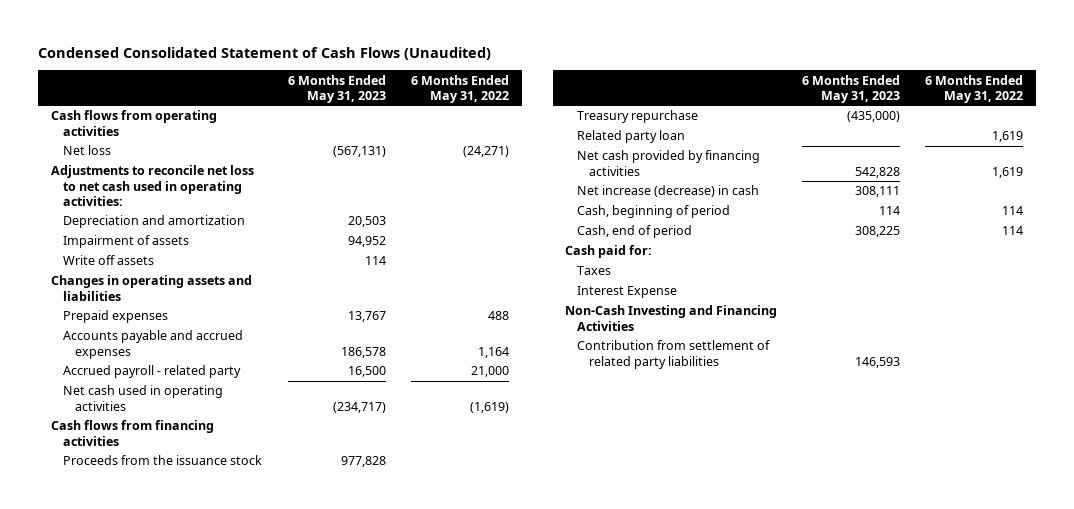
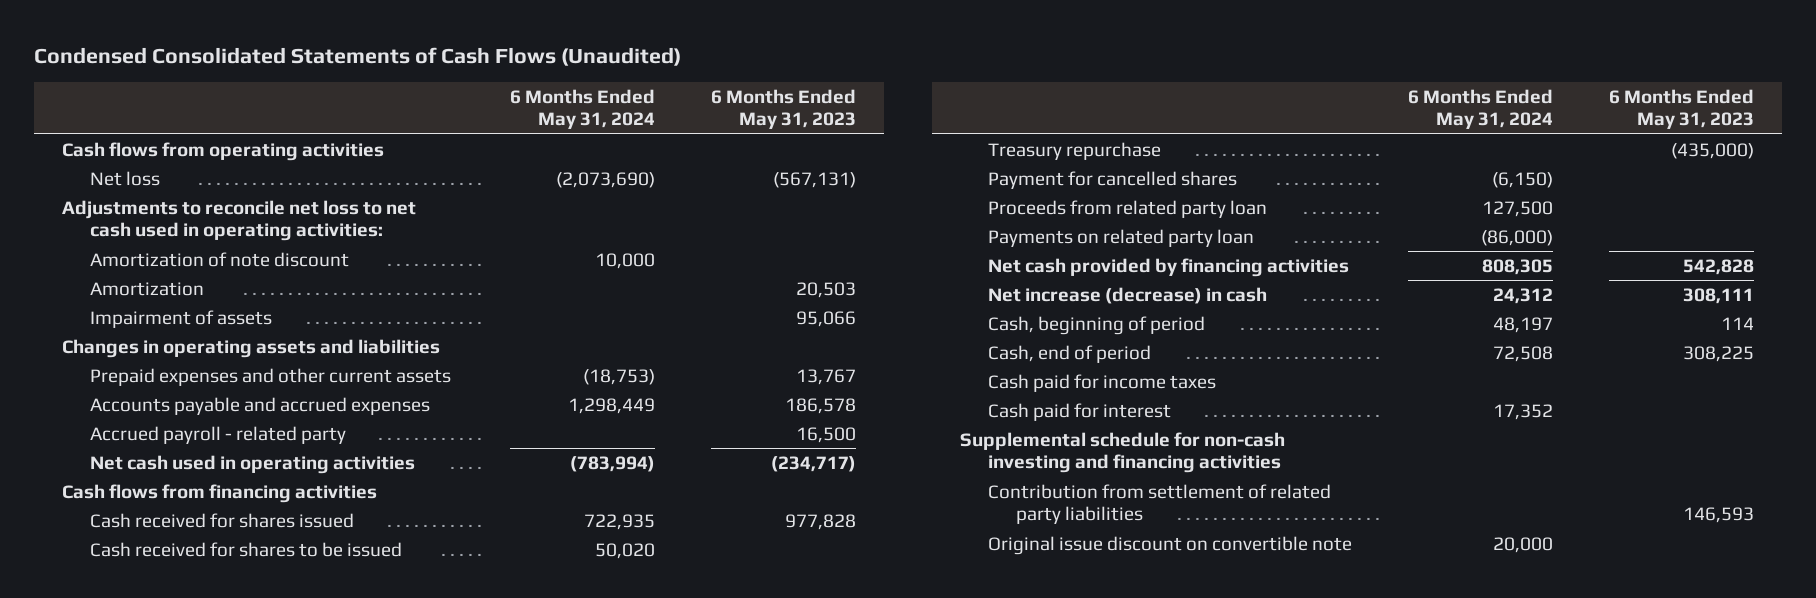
[38,46,492,60] Condensed Consolidated Statement of Cash Flows (Unaudited) -> [33,47,681,67] Condensed Consolidated Statements of Cash Flows (Unaudited)
[411,74,510,103] 6 Months Ended May 31, 2022 -> none
none -> [510,88,656,130] 6 Months Ended May 31, 2024
[63,255,155,266] Write off assets -> none
none -> [90,251,350,267] Amortization of note discount
[63,215,246,229] Depreciation and amortization -> [90,281,205,296] Amortization
[348,236,387,248] 94,952 -> [796,310,857,327] 95,066
[63,310,169,324] Prepaid expenses -> [90,367,452,386] Prepaid expenses and other current assets
[63,455,263,466] Proceeds from the issuance stock -> [90,512,355,528] Cash received for shares issued
none -> [90,541,403,557] Cash received for shares to be issued
none -> [987,170,1237,189] Payment for cancelled shares
[577,130,686,144] Related party loan -> [987,199,1267,218] Proceeds from related party loan
none -> [987,228,1254,247] Payments on related party loan
[565,245,653,259] Cash paid for: -> none
[577,266,612,276] Taxes -> [987,373,1216,392] Cash paid for income taxes
[577,286,678,299] Interest Expense -> [987,402,1171,421] Cash paid for interest
[565,305,778,331] Non-Cash Investing and Financing Activities -> [959,431,1285,474] Supplemental schedule for non-cash investing and financing activities
none -> [987,535,1352,555] Original issue discount on convertible note

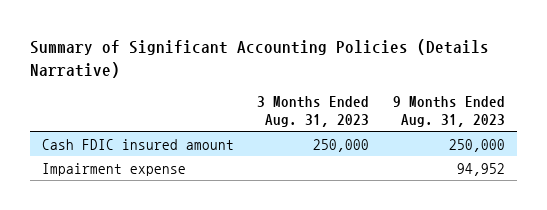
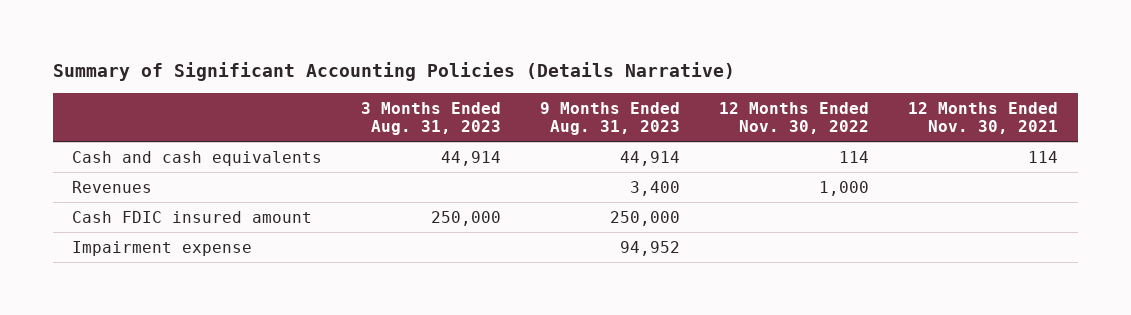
none -> [719,101,870,134] 12 Months Ended Nov. 30, 2022
none -> [908,101,1059,134] 12 Months Ended Nov. 30, 2021
none -> [72,150,323,166] Cash and cash equivalents
none -> [72,180,153,193] Revenues

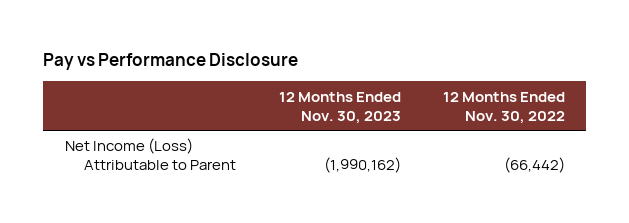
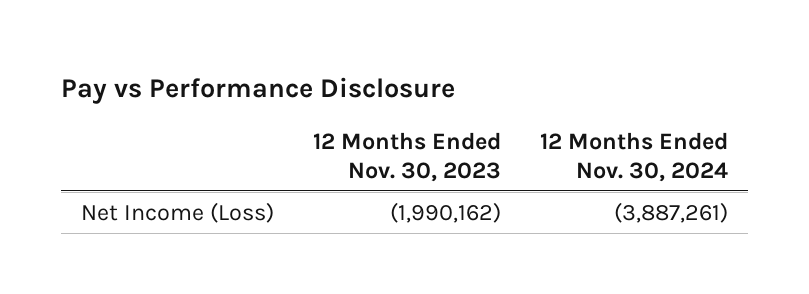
[442,91,565,124] 12 Months Ended Nov. 30, 2022 -> none
none -> [540,131,729,182] 12 Months Ended Nov. 30, 2024
[64,138,237,171] Net Income (Loss) Attributable to Parent -> [80,201,274,223] Net Income (Loss)

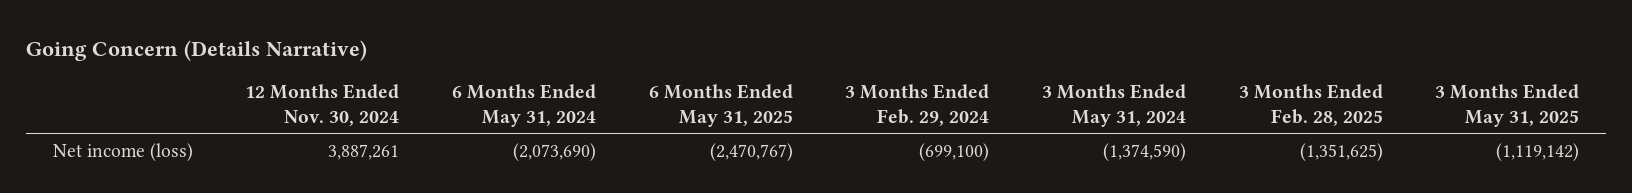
[60,77,455,105] Pay vs Performance Disclosure -> [26,40,368,62] Going Concern (Details Narrative)
[312,131,501,182] 12 Months Ended Nov. 30, 2023 -> none
none -> [451,84,596,127] 6 Months Ended May 31, 2024
none -> [648,84,793,127] 6 Months Ended May 31, 2025
none -> [845,84,990,126] 3 Months Ended Feb. 29, 2024
none -> [1041,84,1186,127] 3 Months Ended May 31, 2024
none -> [1238,84,1383,126] 3 Months Ended Feb. 28, 2025
none -> [1435,84,1580,127] 3 Months Ended May 31, 2025
[80,201,274,223] Net Income (Loss) -> [52,142,193,161] Net income (loss)
[614,201,729,223] (3,887,261) -> [328,143,400,160] 3,887,261

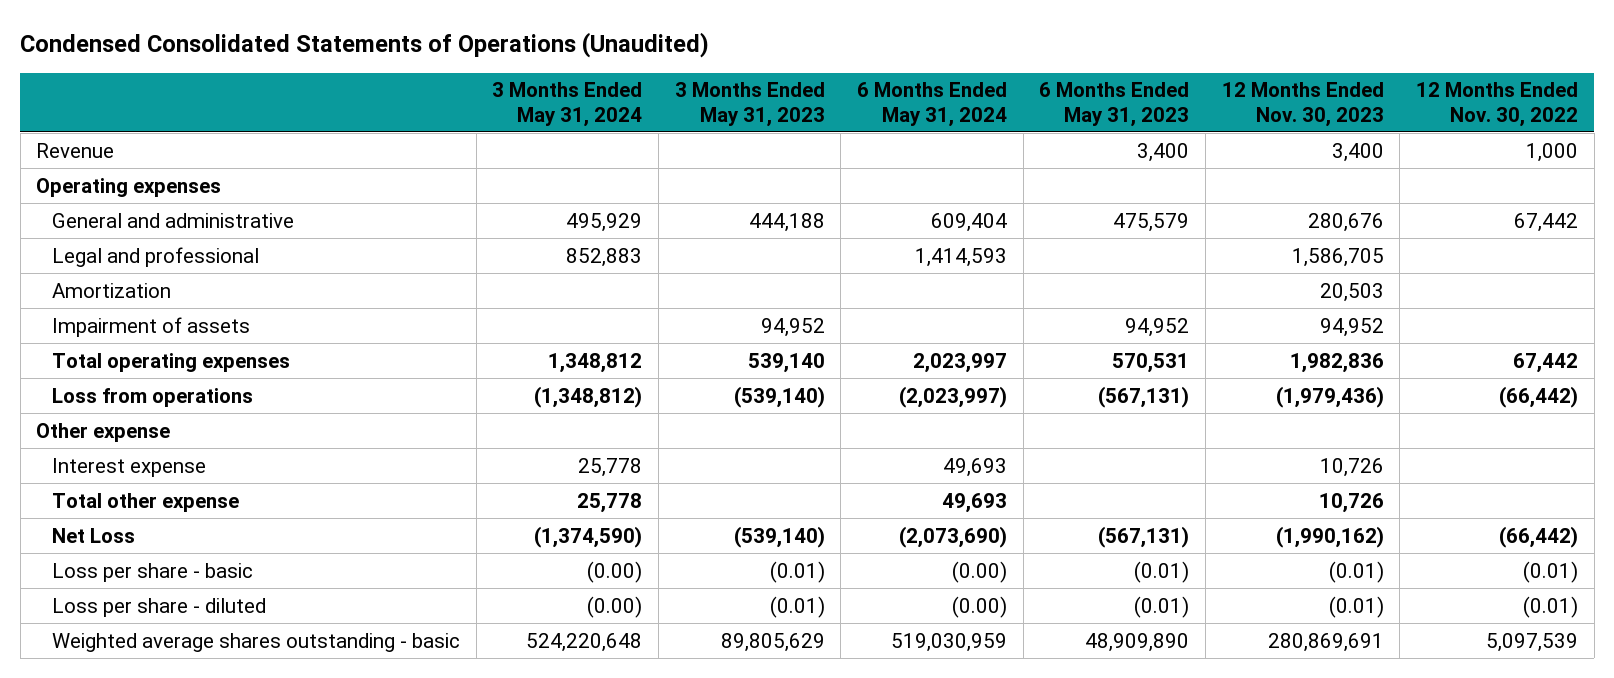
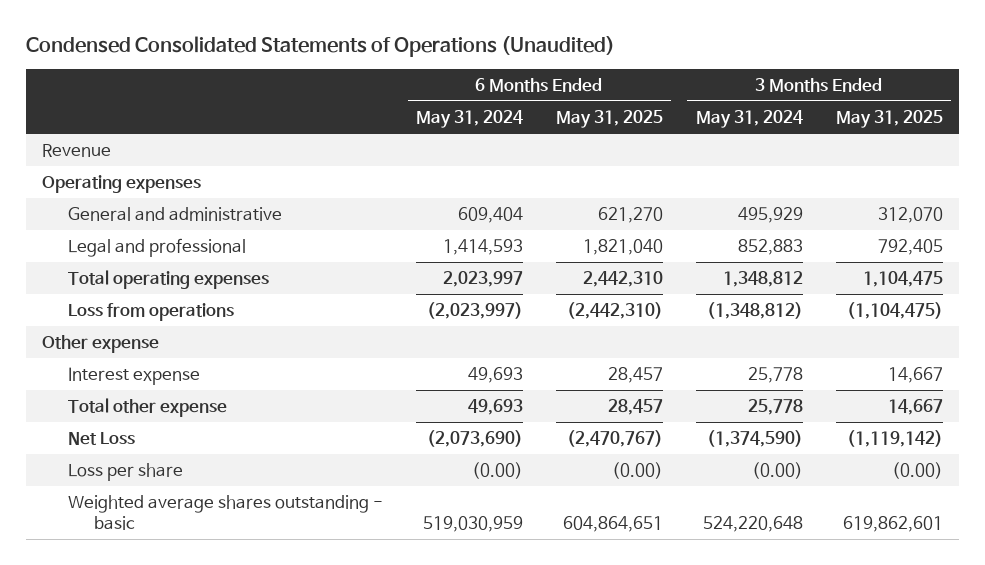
[674,82,825,127] 3 Months Ended May 31, 2023 -> none
[1039,82,1190,127] 6 Months Ended May 31, 2023 -> none
[1221,82,1384,127] 12 Months Ended Nov. 30, 2023 -> none
[1416,82,1579,127] 12 Months Ended Nov. 30, 2022 -> none
none -> [555,110,663,129] May 31, 2025
none -> [835,110,943,129] May 31, 2025
[51,282,171,298] Amortization -> none
[51,316,250,337] Impairment of assets -> none
[51,597,266,617] Loss per share - diluted -> none
[51,562,253,582] Loss per share - basic -> [67,463,183,482] Loss per share

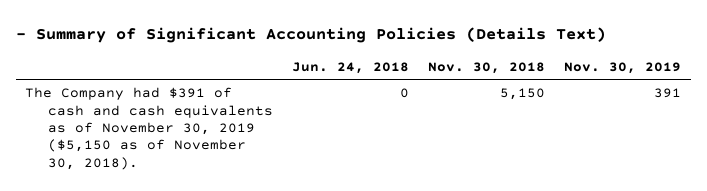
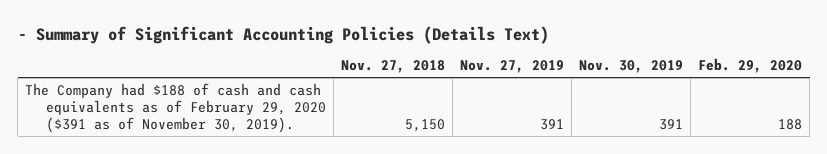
[292,61,410,74] Jun. 24, 2018 -> none
[428,61,546,74] Nov. 30, 2018 -> none
none -> [340,60,445,74] Nov. 27, 2018
none -> [460,60,565,74] Nov. 27, 2019
none -> [698,58,803,74] Feb. 29, 2020
[25,87,274,170] The Company had $391 of cash and cash equivalents as of November 30, 2019 ($5,150 as of November 30, 2018). -> [25,82,326,134] The Company had $188 of cash and cash equivalents as of February 29, 2020 ($391 as of November 30, 2019).

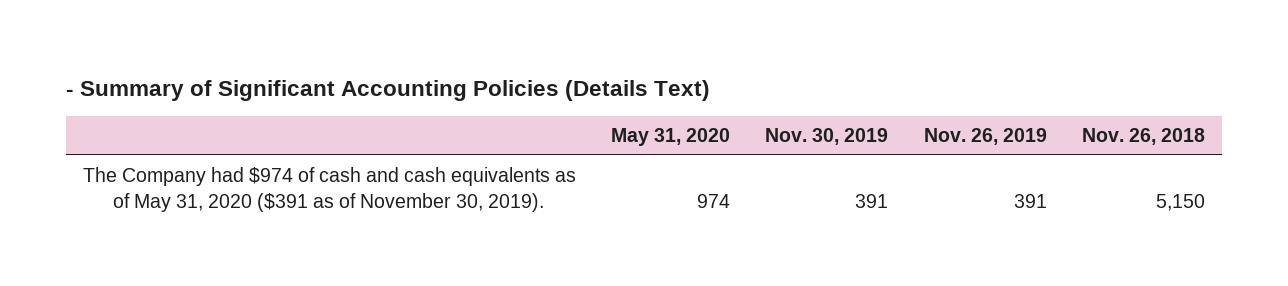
[340,60,445,74] Nov. 27, 2018 -> none
[460,60,565,74] Nov. 27, 2019 -> none
[698,58,803,74] Feb. 29, 2020 -> none
none -> [611,127,731,146] May 31, 2020
none -> [923,127,1047,145] Nov. 26, 2019
none -> [1081,127,1205,145] Nov. 26, 2018
[25,82,326,134] The Company had $188 of cash and cash equivalents as of February 29, 2020 ($391 as of November 30, 2019). -> [83,167,577,212] The Company had $974 of cash and cash equivalents as of May 31, 2020 ($391 as of November 30, 2019).

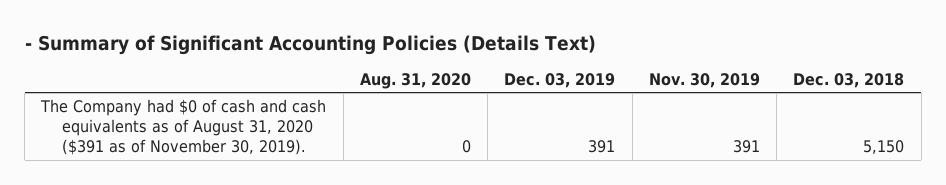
[611,127,731,146] May 31, 2020 -> none
[923,127,1047,145] Nov. 26, 2019 -> none
[1081,127,1205,145] Nov. 26, 2018 -> none
none -> [359,72,471,89] Aug. 31, 2020
none -> [504,72,616,88] Dec. 03, 2019
none -> [793,72,905,88] Dec. 03, 2018
[83,167,577,212] The Company had $974 of cash and cash equivalents as of May 31, 2020 ($391 as of November 30, 2019). -> [40,99,327,156] The Company had $0 of cash and cash equivalents as of August 31, 2020 ($391 as of November 30, 2019).

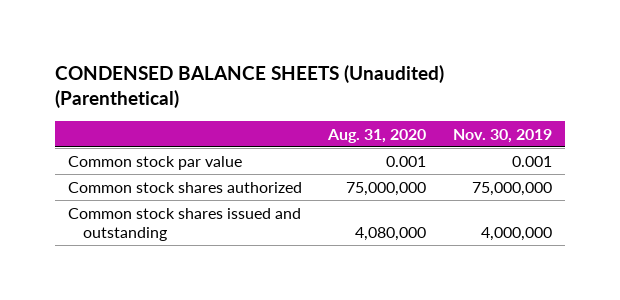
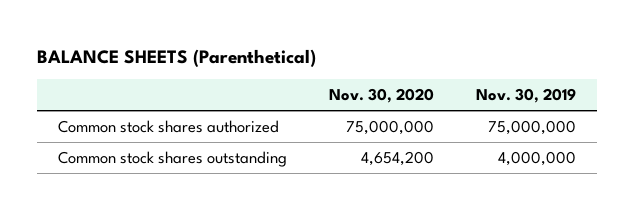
[54,64,444,108] CONDENSED BALANCE SHEETS (Unaudited) (Parenthetical) -> [37,48,317,67] BALANCE SHEETS (Parenthetical)
[327,128,427,143] Aug. 31, 2020 -> none
none -> [328,88,434,104] Nov. 30, 2020
[67,155,242,170] Common stock par value -> none
[67,207,301,241] Common stock shares issued and outstanding -> [58,150,288,167] Common stock shares outstanding

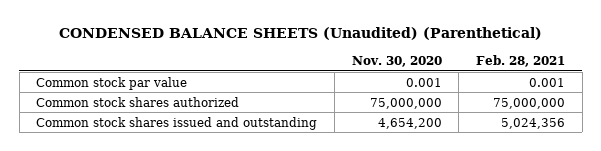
[37,48,317,67] BALANCE SHEETS (Parenthetical) -> [58,27,542,41] CONDENSED BALANCE SHEETS (Unaudited) (Parenthetical)
[475,88,576,104] Nov. 30, 2019 -> none
none -> [476,54,566,67] Feb. 28, 2021
none -> [36,76,188,90] Common stock par value
[58,150,288,167] Common stock shares outstanding -> [36,116,318,130] Common stock shares issued and outstanding

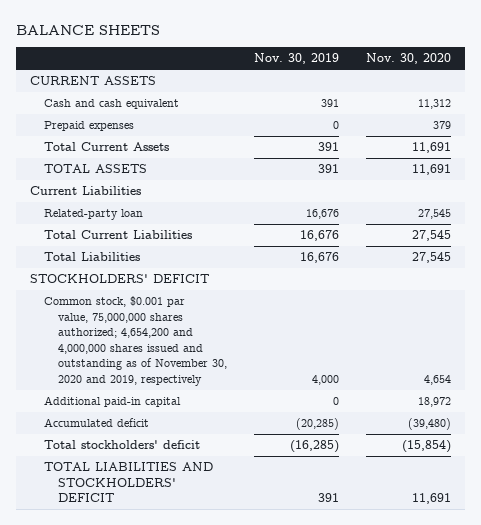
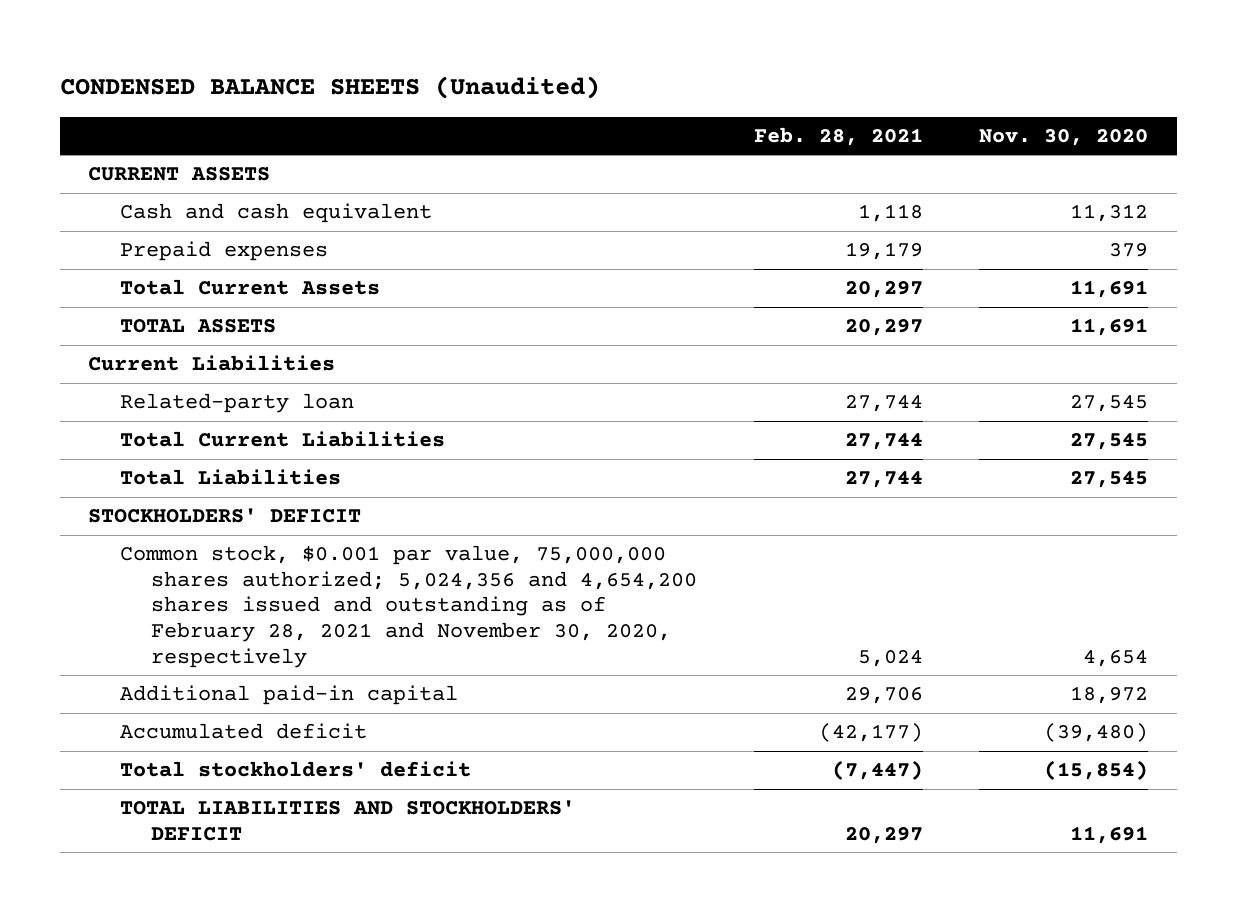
[15,24,160,35] BALANCE SHEETS -> [60,76,601,100] CONDENSED BALANCE SHEETS (Unaudited)
[254,53,340,65] Nov. 30, 2019 -> none
none -> [753,126,923,146] Feb. 28, 2021
[43,296,228,386] Common stock, $0.001 par value, 75,000,000 shares authorized; 4,654,200 and 4,000,000 shares issued and outstanding as of November 30, 2020 and 2019, respectively -> [119,545,697,668] Common stock, $0.001 par value, 75,000,000 shares authorized; 5,024,356 and 4,654,200 shares issued and outstanding as of February 28, 2021 and November 30, 2020, respectively

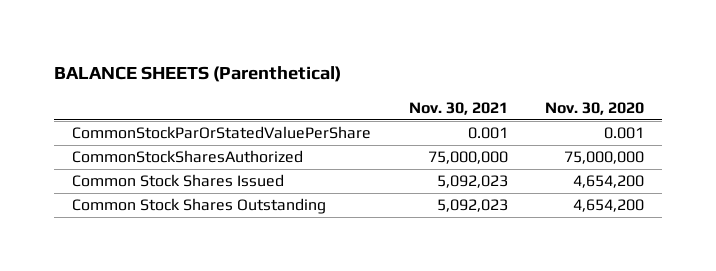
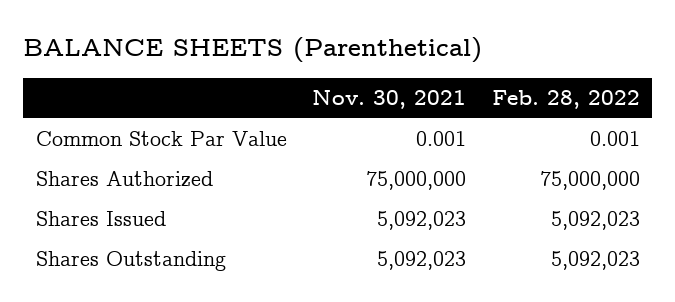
[544,101,644,115] Nov. 30, 2020 -> none
none -> [491,90,640,110] Feb. 28, 2022
[72,126,372,140] CommonStockParOrStatedValuePerShare -> [35,131,287,147] Common Stock Par Value
[72,150,304,164] CommonStockSharesAuthorized -> [35,171,213,188] Shares Authorized
[72,174,285,188] Common Stock Shares Issued -> [35,211,166,227] Shares Issued
[72,198,327,215] Common Stock Shares Outstanding -> [35,251,226,272] Shares Outstanding

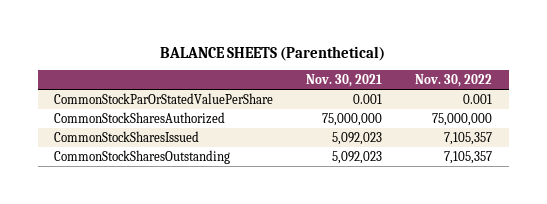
[491,90,640,110] Feb. 28, 2022 -> none
none -> [415,74,493,88] Nov. 30, 2022
[35,131,287,147] Common Stock Par Value -> [54,92,274,104] CommonStockParOrStatedValuePerShare
[35,171,213,188] Shares Authorized -> [54,111,226,124] CommonStockSharesAuthorized
[35,211,166,227] Shares Issued -> [54,130,200,142] CommonStockSharesIssued
[35,251,226,272] Shares Outstanding -> [54,149,231,164] CommonStockSharesOutstanding

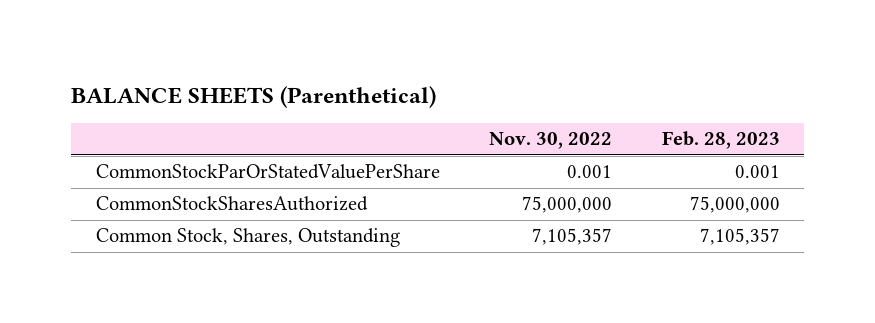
[306,74,383,88] Nov. 30, 2021 -> none
none -> [661,131,780,150] Feb. 28, 2023
[54,130,200,142] CommonStockSharesIssued -> none
[54,149,231,164] CommonStockSharesOutstanding -> [95,228,400,248] Common Stock, Shares, Outstanding

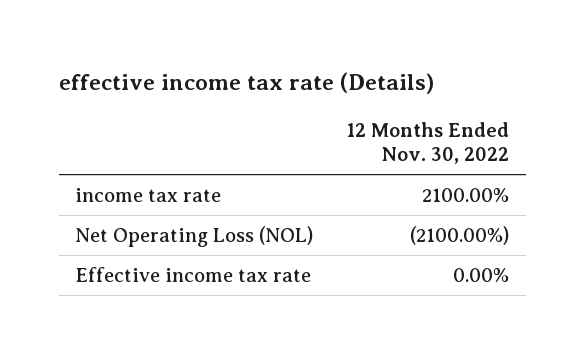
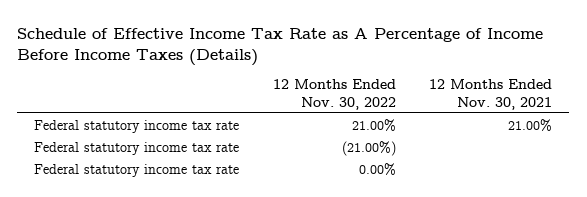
[58,72,434,95] effective income tax rate (Details) -> [17,27,544,66] Schedule of Effective Income Tax Rate as A Percentage of Income Before Income Taxes (Details)
none -> [429,79,553,110] 12 Months Ended Nov. 30, 2021
[75,225,314,247] Net Operating Loss (NOL) -> none
[75,187,222,202] income tax rate -> [34,119,240,133] Federal statutory income tax rate
[422,187,510,202] 2100.00% -> [351,118,396,132] 21.00%
none -> [34,141,240,155] Federal statutory income tax rate
[75,266,312,282] Effective income tax rate -> [34,163,240,177] Federal statutory income tax rate

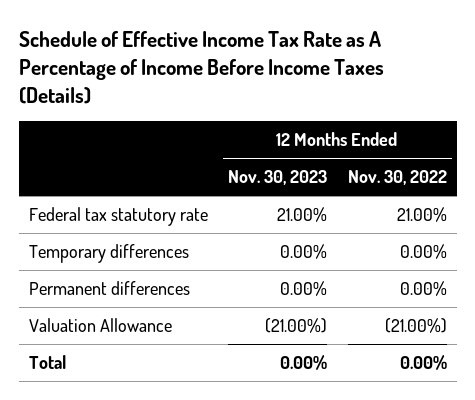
[429,79,553,110] 12 Months Ended Nov. 30, 2021 -> none
none -> [228,170,328,186] Nov. 30, 2023
[34,119,240,133] Federal statutory income tax rate -> [28,207,208,227] Federal tax statutory rate
none -> [28,244,189,264] Temporary differences
none -> [28,281,190,296] Permanent differences
[34,141,240,155] Federal statutory income tax rate -> [28,318,172,333] Valuation Allowance
[34,163,240,177] Federal statutory income tax rate -> [28,355,66,370] Total

